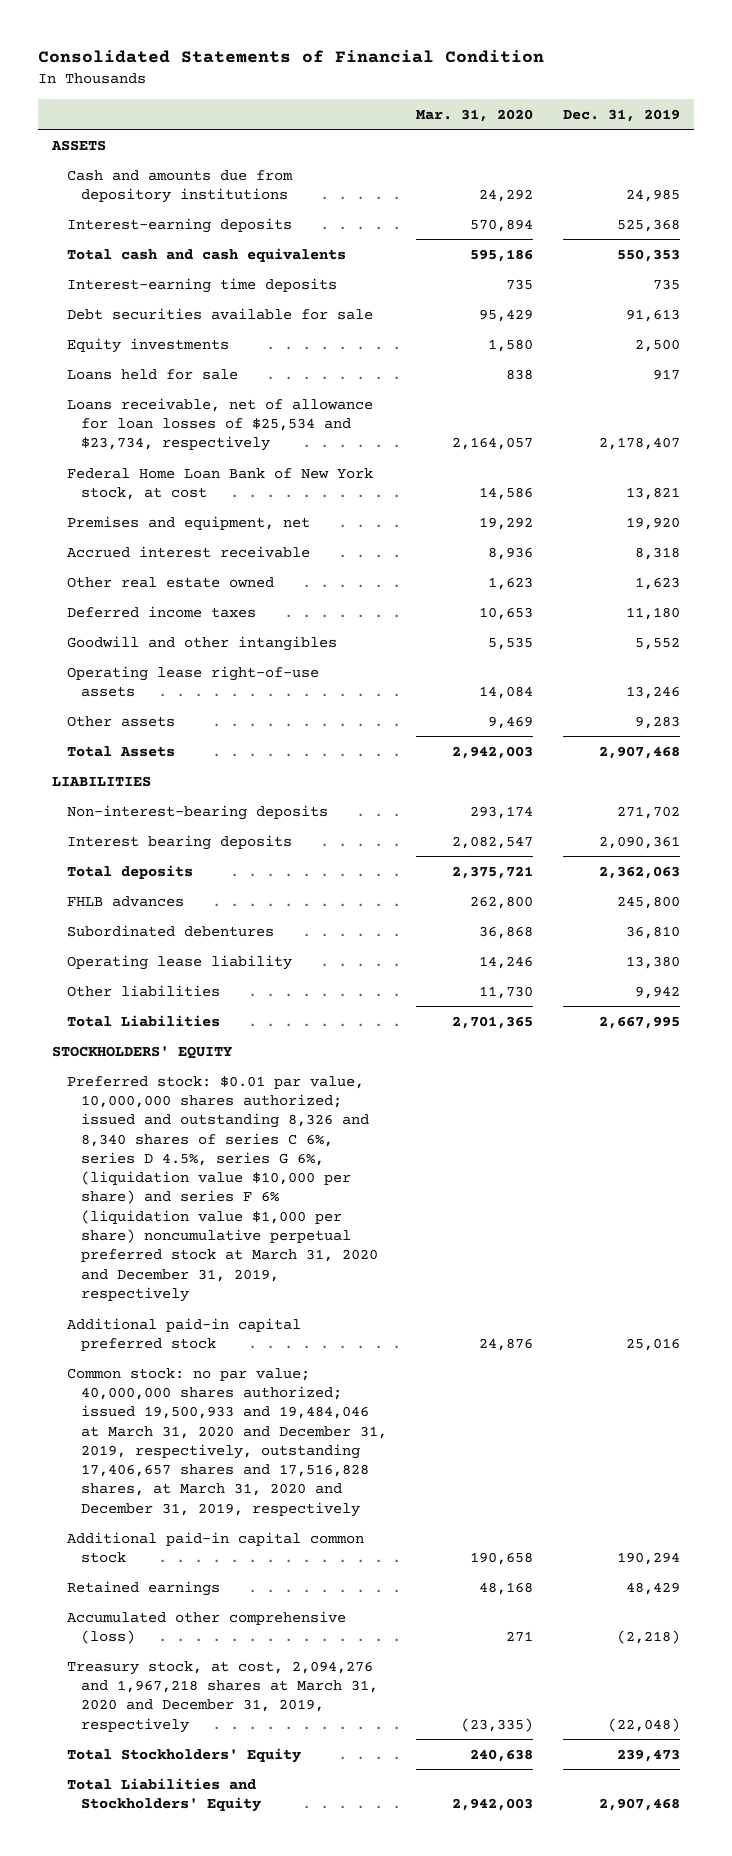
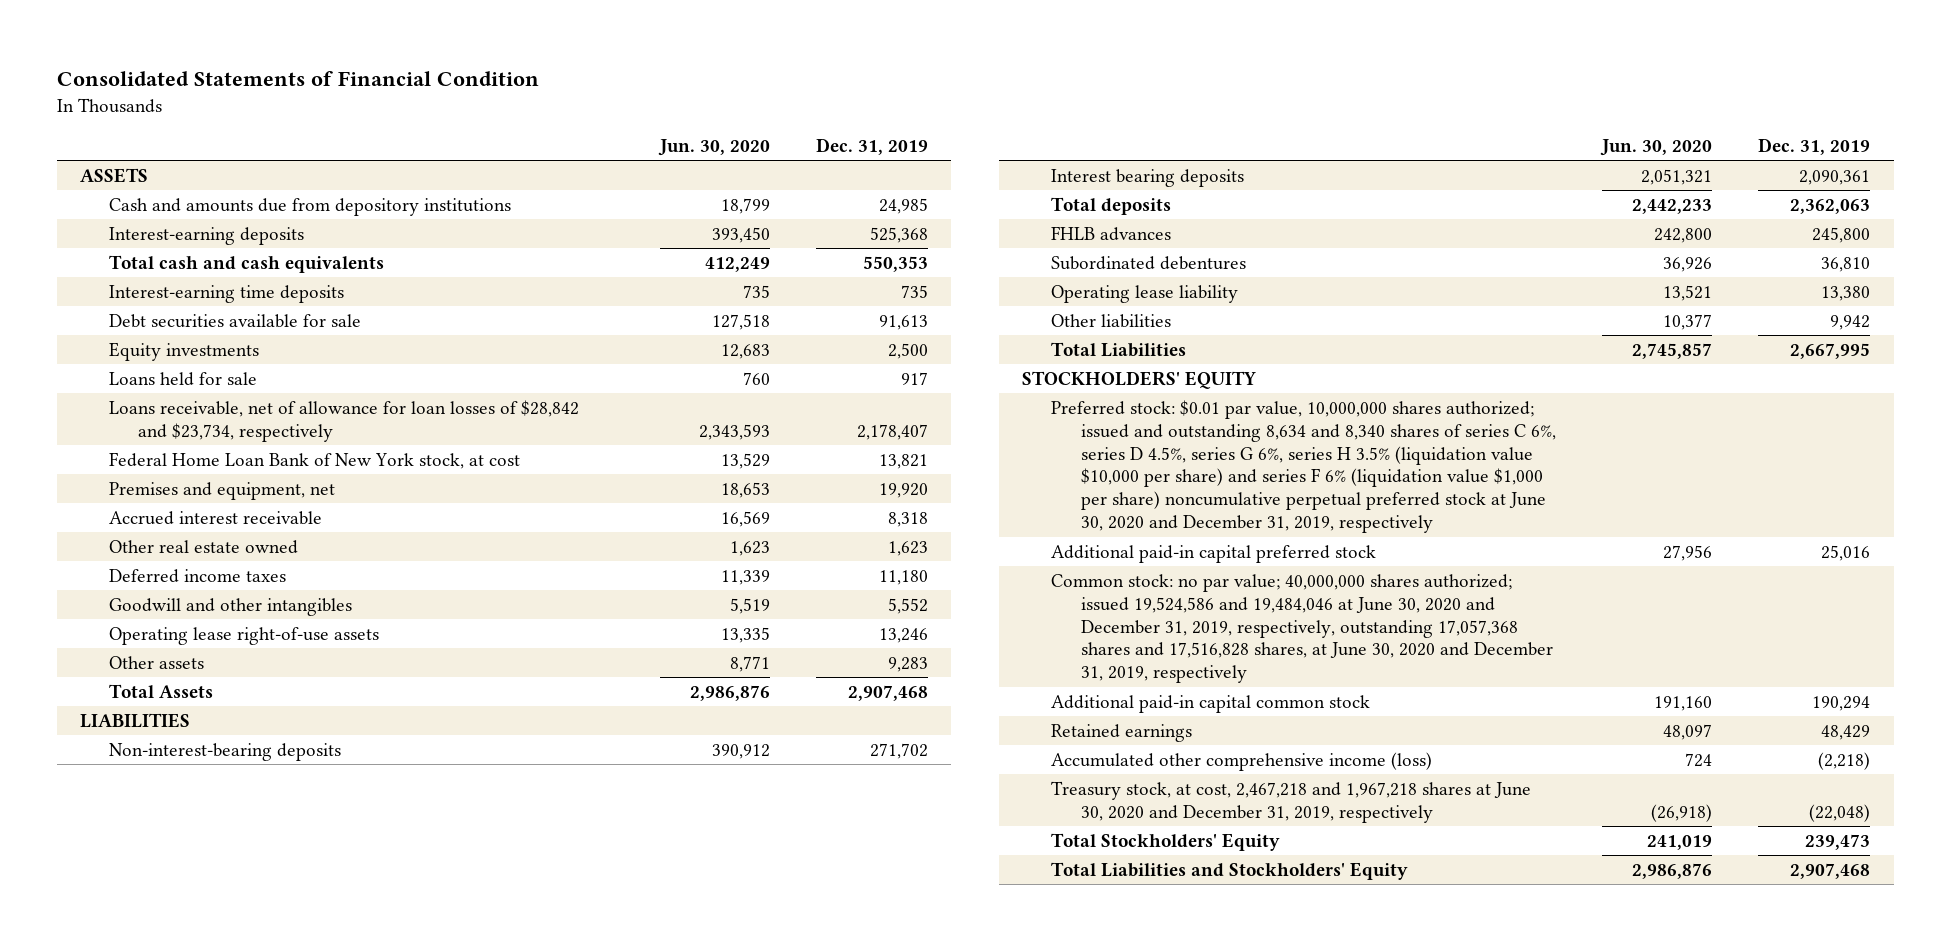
[416,108,534,122] Mar. 31, 2020 -> none
none -> [657,138,770,156] Jun. 30, 2020
[66,397,373,452] Loans receivable, net of allowance for loan losses of $25,534 and $23,734, respectively -> [108,399,579,442] Loans receivable, net of allowance for loan losses of $28,842 and $23,734, respectively
[66,1075,378,1303] Preferred stock: $0.01 par value, 10,000,000 shares authorized; issued and outstanding 8,326 and 8,340 shares of series C 6%, series D 4.5%, series G 6%, (liquidation value $10,000 per share) and series F 6% (liquidation value $1,000 per share) noncumulative perpetual preferred stock at March 31, 2020 and December 31, 2019, respectively -> [1051,399,1556,534] Preferred stock: $0.01 par value, 10,000,000 shares authorized; issued and outstanding 8,634 and 8,340 shares of series C 6%, series D 4.5%, series G 6%, series H 3.5% (liquidation value $10,000 per share) and series F 6% (liquidation value $1,000 per share) noncumulative perpetual preferred stock at June 30, 2020 and December 31, 2019, respectively
[66,1367,387,1517] Common stock: no par value; 40,000,000 shares authorized; issued 19,500,933 and 19,484,046 at March 31, 2020 and December 31, 2019, respectively, outstanding 17,406,657 shares and 17,516,828 shares, at March 31, 2020 and December 31, 2019, respectively -> [1051,573,1553,684] Common stock: no par value; 40,000,000 shares authorized; issued 19,524,586 and 19,484,046 at June 30, 2020 and December 31, 2019, respectively, outstanding 17,057,368 shares and 17,516,828 shares, at June 30, 2020 and December 31, 2019, respectively
[66,1610,346,1644] Accumulated other comprehensive (loss) -> [1051,751,1433,771] Accumulated other comprehensive income (loss)
[66,1660,378,1733] Treasury stock, at cost, 2,094,276 and 1,967,218 shares at March 31, 2020 and December 31, 2019, respectively -> [1051,780,1532,823] Treasury stock, at cost, 2,467,218 and 1,967,218 shares at June 30, 2020 and December 31, 2019, respectively

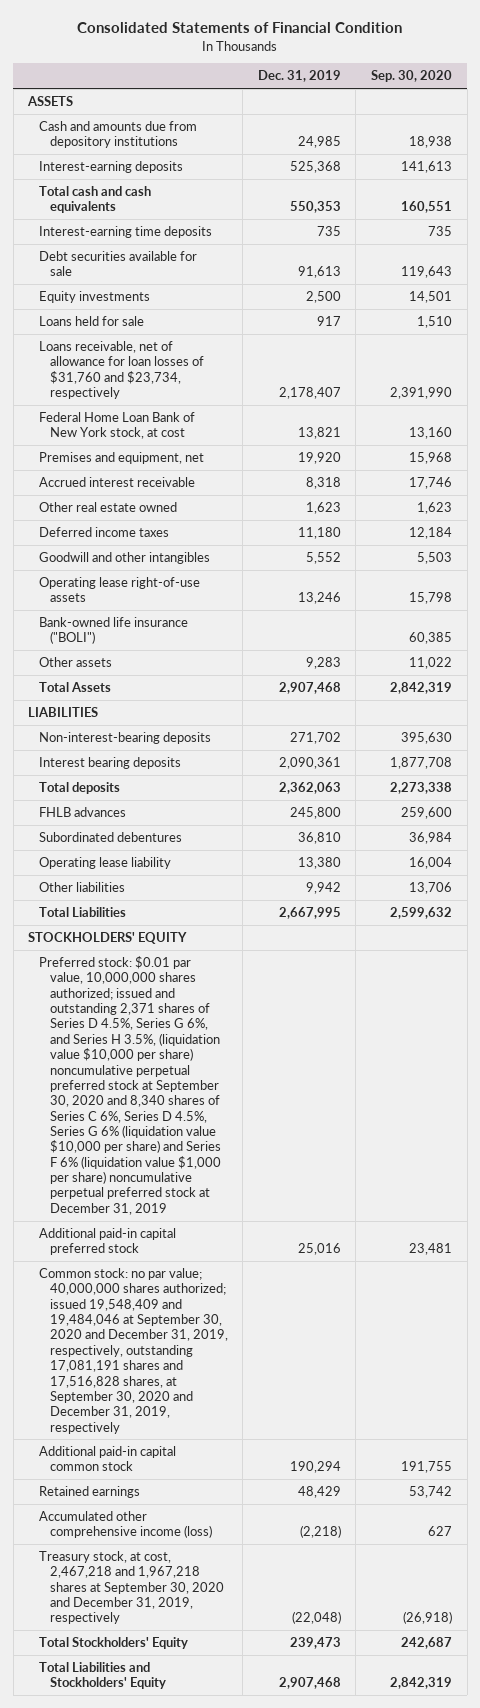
[657,138,770,156] Jun. 30, 2020 -> none
none -> [371,70,453,83] Sep. 30, 2020
[108,399,579,442] Loans receivable, net of allowance for loan losses of $28,842 and $23,734, respectively -> [39,340,204,400] Loans receivable, net of allowance for loan losses of $31,760 and $23,734, respectively
none -> [39,616,189,645] Bank-owned life insurance ("BOLI")
[1051,399,1556,534] Preferred stock: $0.01 par value, 10,000,000 shares authorized; issued and outstanding 8,634 and 8,340 shares of series C 6%, series D 4.5%, series G 6%, series H 3.5% (liquidation value $10,000 per share) and series F 6% (liquidation value $1,000 per share) noncumulative perpetual preferred stock at June 30, 2020 and December 31, 2019, respectively -> [39,955,221,1215] Preferred stock: $0.01 par value, 10,000,000 shares authorized; issued and outstanding 2,371 shares of Series D 4.5%, Series G 6%, and Series H 3.5%, (liquidation value $10,000 per share) noncumulative perpetual preferred stock at September 30, 2020 and 8,340 shares of Series C 6%, Series D 4.5%, Series G 6% (liquidation value $10,000 per share) and Series F 6% (liquidation value $1,000 per share) noncumulative perpetual preferred stock at December 31, 2019
[1051,573,1553,684] Common stock: no par value; 40,000,000 shares authorized; issued 19,524,586 and 19,484,046 at June 30, 2020 and December 31, 2019, respectively, outstanding 17,057,368 shares and 17,516,828 shares, at June 30, 2020 and December 31, 2019, respectively -> [39,1267,228,1434] Common stock: no par value; 40,000,000 shares authorized; issued 19,548,409 and 19,484,046 at September 30, 2020 and December 31, 2019, respectively, outstanding 17,081,191 shares and 17,516,828 shares, at September 30, 2020 and December 31, 2019, respectively
[1051,780,1532,823] Treasury stock, at cost, 2,467,218 and 1,967,218 shares at June 30, 2020 and December 31, 2019, respectively -> [39,1550,224,1625] Treasury stock, at cost, 2,467,218 and 1,967,218 shares at September 30, 2020 and December 31, 2019, respectively

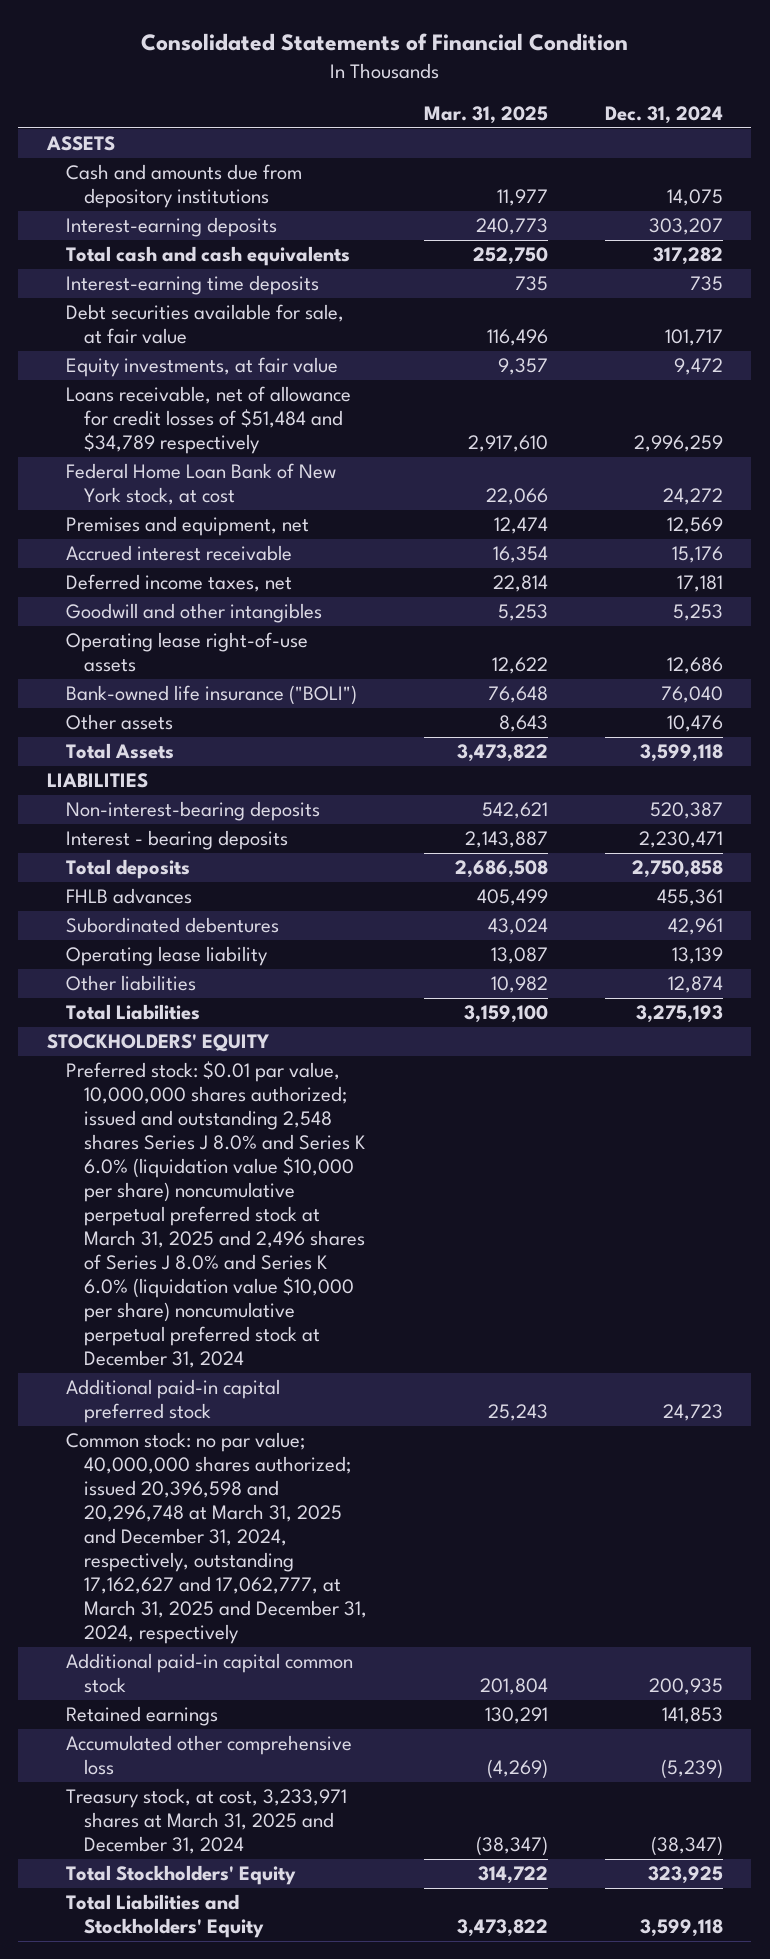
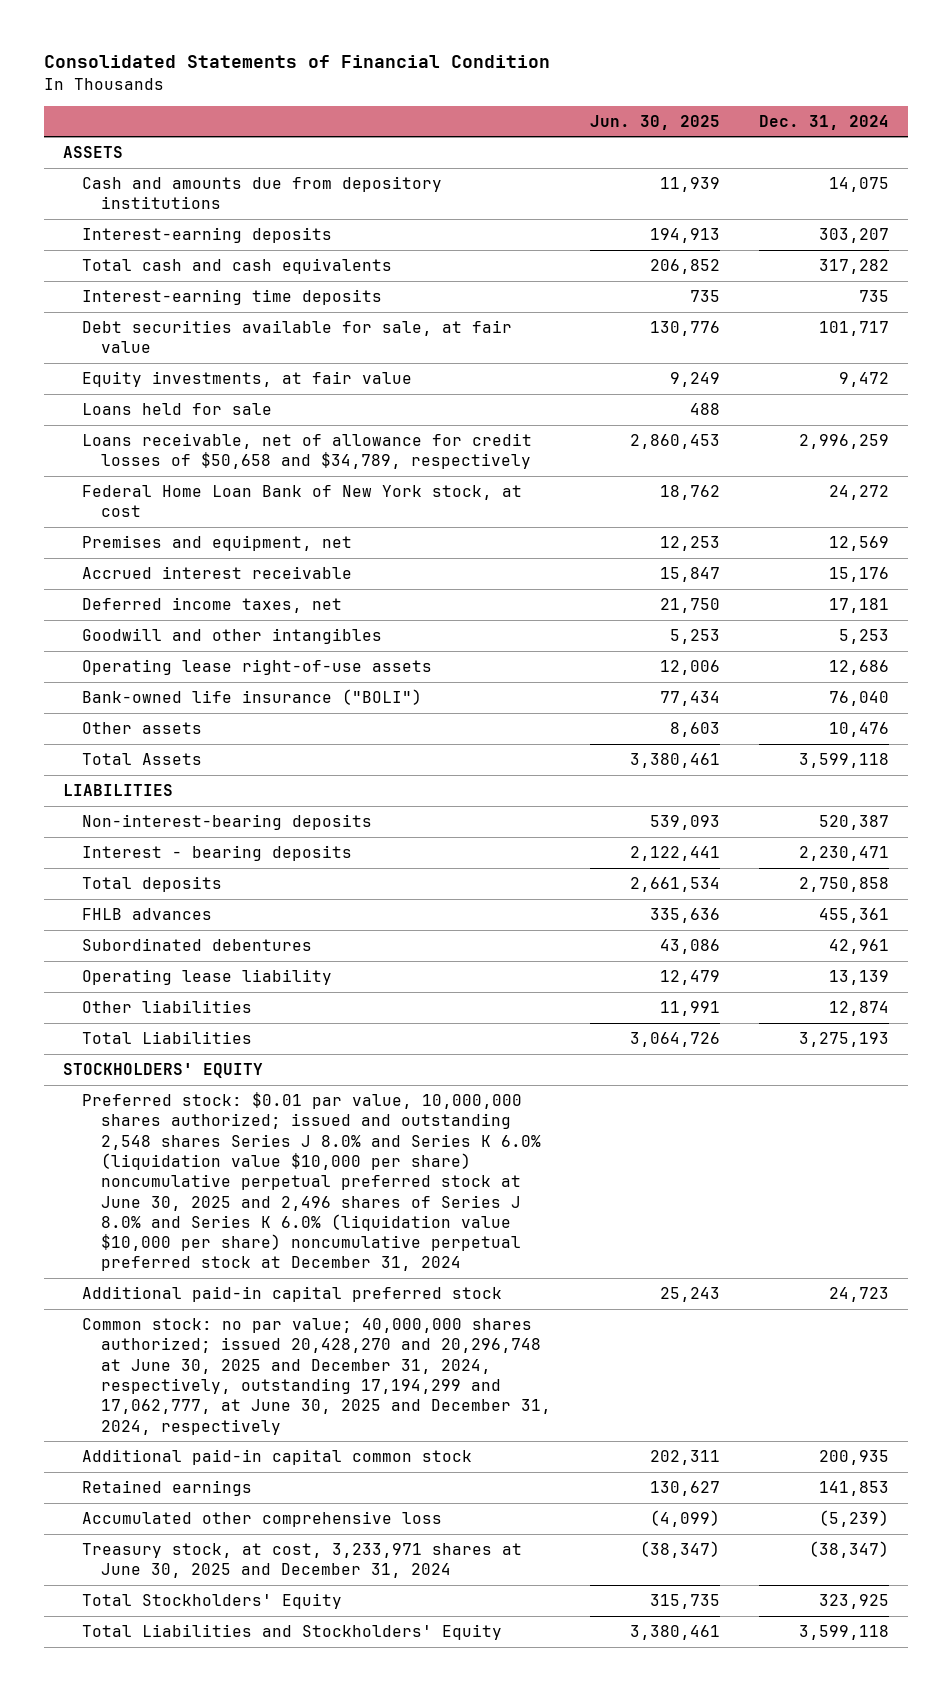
[424,106,549,125] Mar. 31, 2025 -> none
none -> [589,114,720,130] Jun. 30, 2025
none -> [81,403,272,416] Loans held for sale
[65,386,351,455] Loans receivable, net of allowance for credit losses of $51,484 and $34,789 respectively -> [81,433,532,470] Loans receivable, net of allowance for credit losses of $50,658 and $34,789, respectively
[65,1061,366,1368] Preferred stock: $0.01 par value, 10,000,000 shares authorized; issued and outstanding 2,548 shares Series J 8.0% and Series K 6.0% (liquidation value $10,000 per share) noncumulative perpetual preferred stock at March 31, 2025 and 2,496 shares of Series J 8.0% and Series K 6.0% (liquidation value $10,000 per share) noncumulative perpetual preferred stock at December 31, 2024 -> [81,1092,541,1272] Preferred stock: $0.01 par value, 10,000,000 shares authorized; issued and outstanding 2,548 shares Series J 8.0% and Series K 6.0% (liquidation value $10,000 per share) noncumulative perpetual preferred stock at June 30, 2025 and 2,496 shares of Series J 8.0% and Series K 6.0% (liquidation value $10,000 per share) noncumulative perpetual preferred stock at December 31, 2024
[65,1432,368,1644] Common stock: no par value; 40,000,000 shares authorized; issued 20,396,598 and 20,296,748 at March 31, 2025 and December 31, 2024, respectively, outstanding 17,162,627 and 17,062,777, at March 31, 2025 and December 31, 2024, respectively -> [81,1318,551,1435] Common stock: no par value; 40,000,000 shares authorized; issued 20,428,270 and 20,296,748 at June 30, 2025 and December 31, 2024, respectively, outstanding 17,194,299 and 17,062,777, at June 30, 2025 and December 31, 2024, respectively
[65,1788,347,1855] Treasury stock, at cost, 3,233,971 shares at March 31, 2025 and December 31, 2024 -> [81,1543,522,1579] Treasury stock, at cost, 3,233,971 shares at June 30, 2025 and December 31, 2024

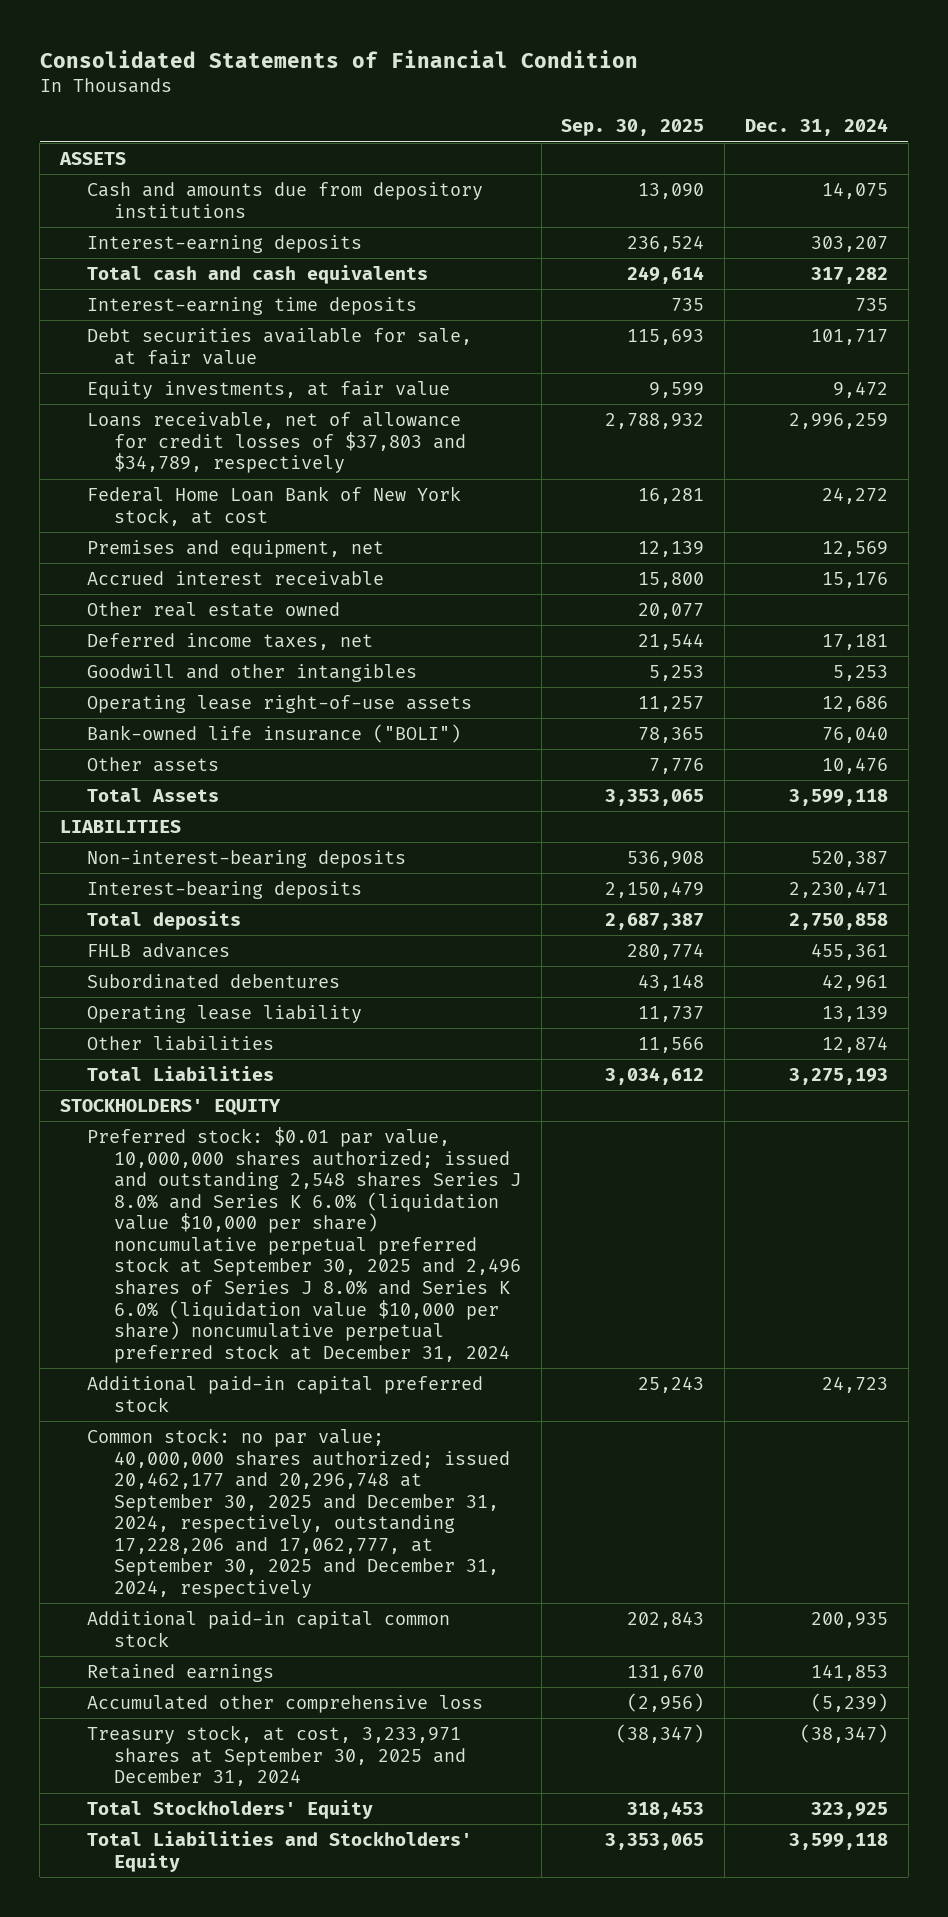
[589,114,720,130] Jun. 30, 2025 -> none
none -> [561,119,705,137] Sep. 30, 2025
[81,403,272,416] Loans held for sale -> none
[81,433,532,470] Loans receivable, net of allowance for credit losses of $50,658 and $34,789, respectively -> [87,412,466,474] Loans receivable, net of allowance for credit losses of $37,803 and $34,789, respectively
none -> [87,602,341,618] Other real estate owned
[81,845,352,862] Interest - bearing deposits -> [87,881,363,900] Interest-bearing deposits
[81,1092,541,1272] Preferred stock: $0.01 par value, 10,000,000 shares authorized; issued and outstanding 2,548 shares Series J 8.0% and Series K 6.0% (liquidation value $10,000 per share) noncumulative perpetual preferred stock at June 30, 2025 and 2,496 shares of Series J 8.0% and Series K 6.0% (liquidation value $10,000 per share) noncumulative perpetual preferred stock at December 31, 2024 -> [87,1127,521,1363] Preferred stock: $0.01 par value, 10,000,000 shares authorized; issued and outstanding 2,548 shares Series J 8.0% and Series K 6.0% (liquidation value $10,000 per share) noncumulative perpetual preferred stock at September 30, 2025 and 2,496 shares of Series J 8.0% and Series K 6.0% (liquidation value $10,000 per share) noncumulative perpetual preferred stock at December 31, 2024
[81,1318,551,1435] Common stock: no par value; 40,000,000 shares authorized; issued 20,428,270 and 20,296,748 at June 30, 2025 and December 31, 2024, respectively, outstanding 17,194,299 and 17,062,777, at June 30, 2025 and December 31, 2024, respectively -> [87,1428,510,1599] Common stock: no par value; 40,000,000 shares authorized; issued 20,462,177 and 20,296,748 at September 30, 2025 and December 31, 2024, respectively, outstanding 17,228,206 and 17,062,777, at September 30, 2025 and December 31, 2024, respectively
[81,1543,522,1579] Treasury stock, at cost, 3,233,971 shares at June 30, 2025 and December 31, 2024 -> [87,1725,466,1787] Treasury stock, at cost, 3,233,971 shares at September 30, 2025 and December 31, 2024

